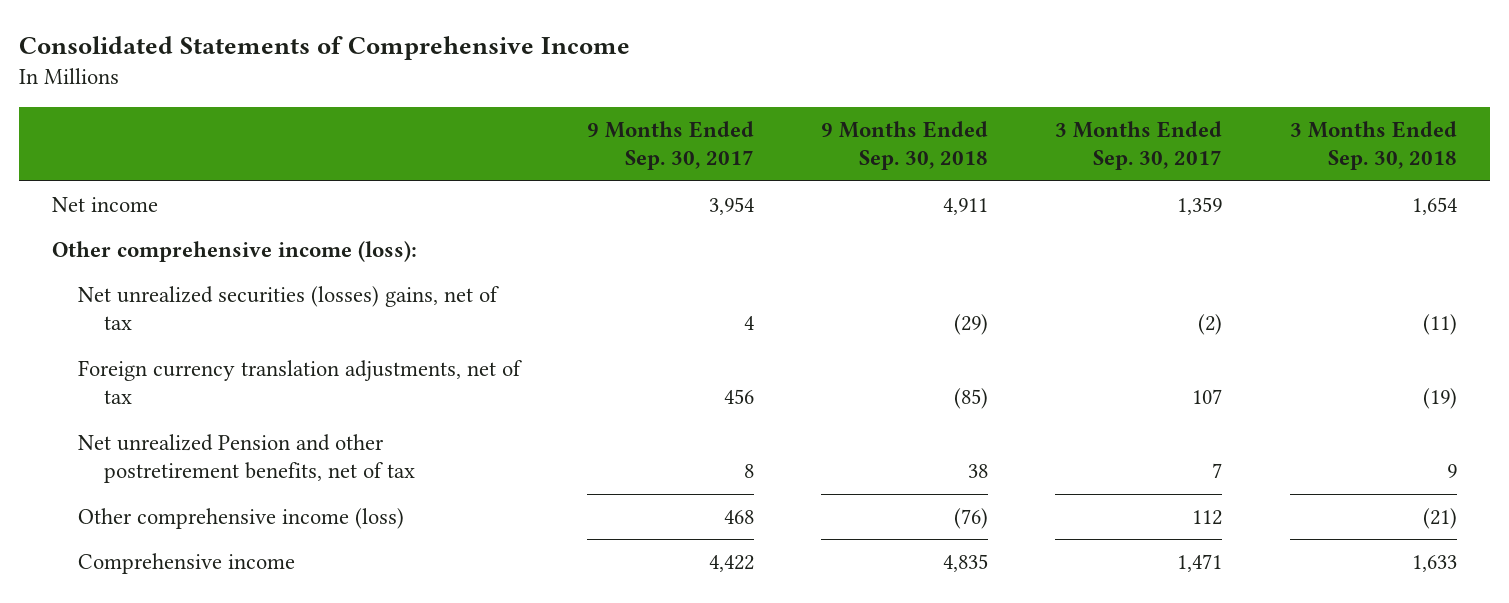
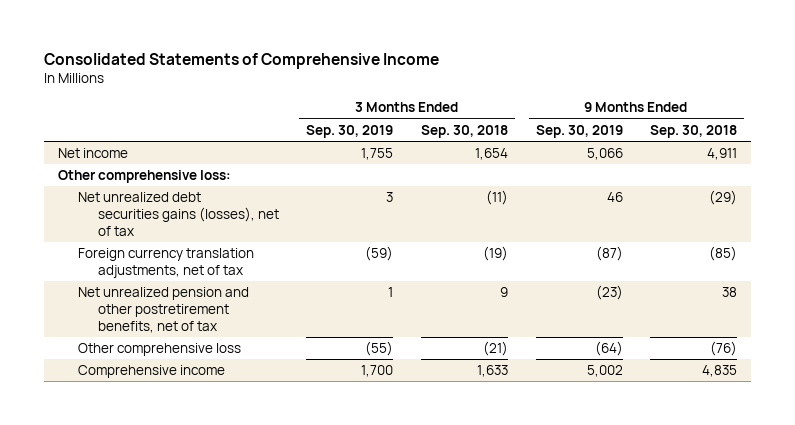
[587,120,755,171] 9 Months Ended Sep. 30, 2017 -> none
[1055,120,1223,171] 3 Months Ended Sep. 30, 2017 -> none
none -> [306,124,394,138] Sep. 30, 2019
none -> [535,124,623,138] Sep. 30, 2019
[52,241,418,263] Other comprehensive income (loss): -> [58,170,232,184] Other comprehensive loss:
[78,286,500,331] Net unrealized securities (losses) gains, net of tax -> [78,192,279,236] Net unrealized debt securities gains (losses), net of tax
[78,434,416,484] Net unrealized Pension and other postretirement benefits, net of tax -> [78,287,250,333] Net unrealized pension and other postretirement benefits, net of tax
[78,508,405,530] Other comprehensive income (loss) -> [78,343,242,357] Other comprehensive loss

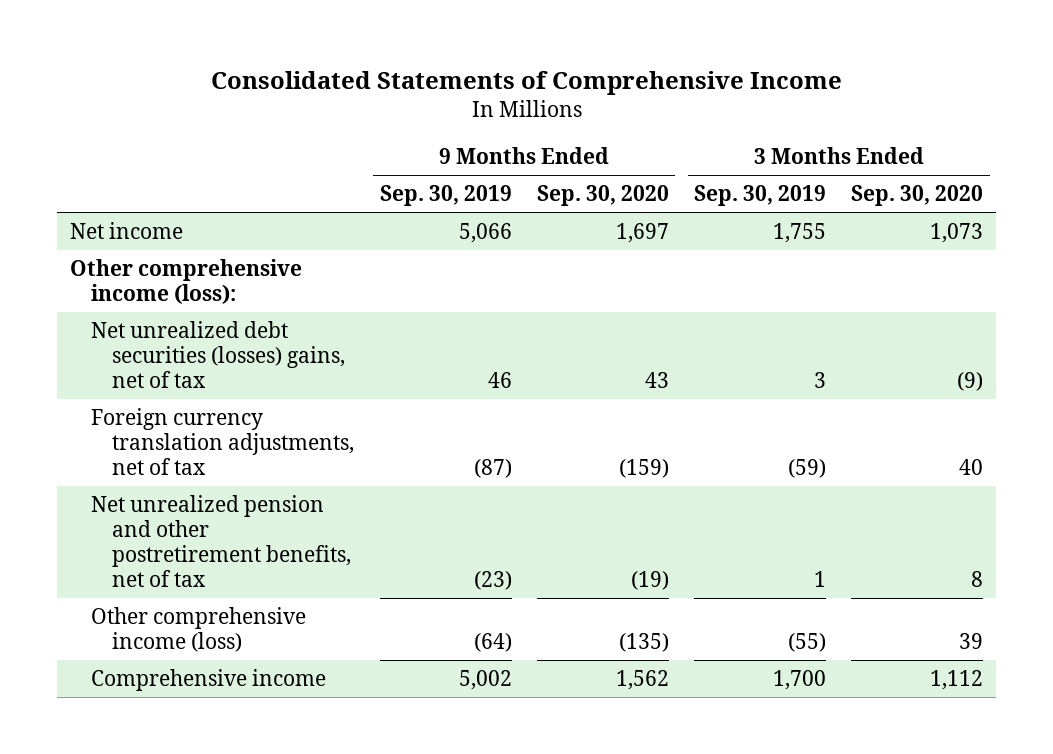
[420,124,508,138] Sep. 30, 2018 -> none
[650,124,738,138] Sep. 30, 2018 -> none
none -> [536,185,669,207] Sep. 30, 2020
none -> [851,185,984,207] Sep. 30, 2020
[58,170,232,184] Other comprehensive loss: -> [69,258,302,304] Other comprehensive income (loss):
[78,192,279,236] Net unrealized debt securities gains (losses), net of tax -> [90,320,346,388] Net unrealized debt securities (losses) gains, net of tax
[78,343,242,357] Other comprehensive loss -> [90,606,306,652] Other comprehensive income (loss)

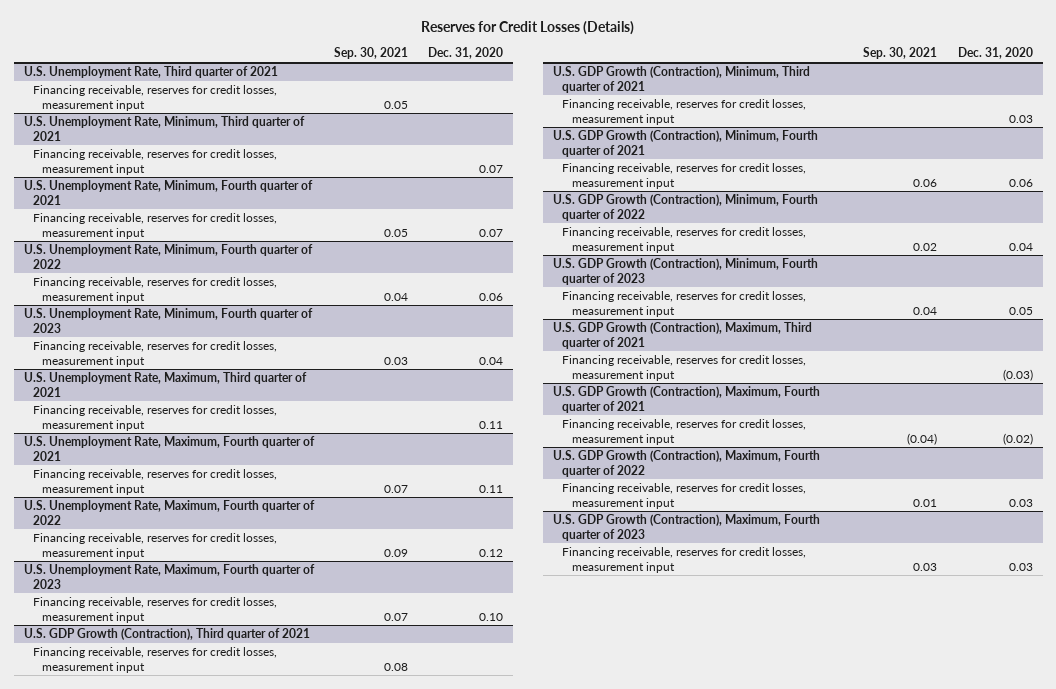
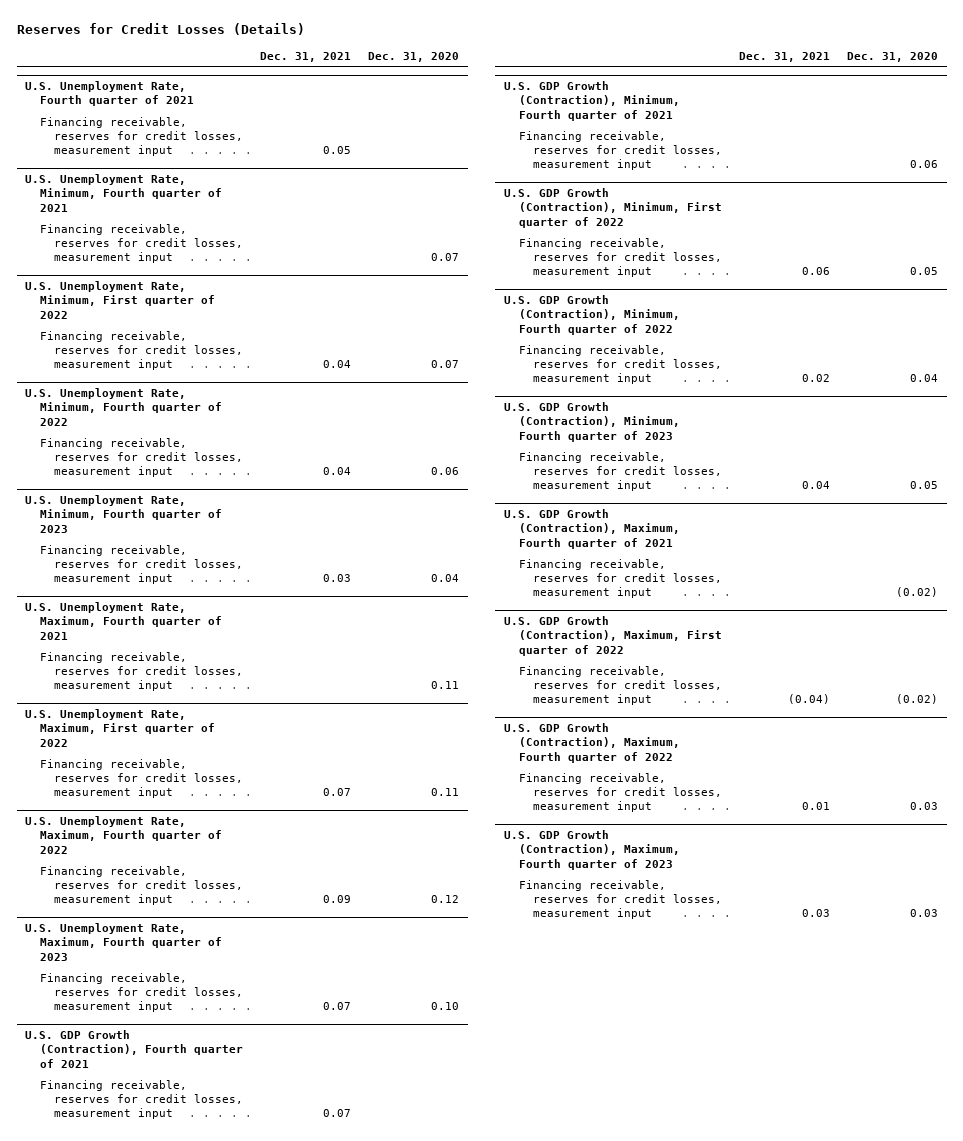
[334,47,409,60] Sep. 30, 2021 -> none
none -> [260,51,352,62] Dec. 31, 2021
[23,66,278,79] U.S. Unemployment Rate, Third quarter of 2021 -> [25,81,194,107] U.S. Unemployment Rate, Fourth quarter of 2021
[23,116,305,141] U.S. Unemployment Rate, Minimum, Third quarter of 2021 -> none
[33,149,278,175] Financing receivable, reserves for credit losses, measurement input -> none
none -> [25,281,215,319] U.S. Unemployment Rate, Minimum, First quarter of 2022
none -> [39,330,244,371] Financing receivable, reserves for credit losses, measurement input
[23,372,307,397] U.S. Unemployment Rate, Maximum, Third quarter of 2021 -> none
[33,405,278,431] Financing receivable, reserves for credit losses, measurement input -> none
none -> [25,709,215,747] U.S. Unemployment Rate, Maximum, First quarter of 2022
none -> [39,758,244,799] Financing receivable, reserves for credit losses, measurement input
[23,628,310,641] U.S. GDP Growth (Contraction), Third quarter of 2021 -> [25,1030,243,1068] U.S. GDP Growth (Contraction), Fourth quarter of 2021
[553,66,811,93] U.S. GDP Growth (Contraction), Minimum, Third quarter of 2021 -> none
[562,99,807,125] Financing receivable, reserves for credit losses, measurement input -> none
none -> [504,188,722,228] U.S. GDP Growth (Contraction), Minimum, First quarter of 2022
none -> [518,237,723,278] Financing receivable, reserves for credit losses, measurement input
[553,322,813,349] U.S. GDP Growth (Contraction), Maximum, Third quarter of 2021 -> none
[562,355,807,381] Financing receivable, reserves for credit losses, measurement input -> none
none -> [504,616,722,656] U.S. GDP Growth (Contraction), Maximum, First quarter of 2022
none -> [518,665,723,706] Financing receivable, reserves for credit losses, measurement input

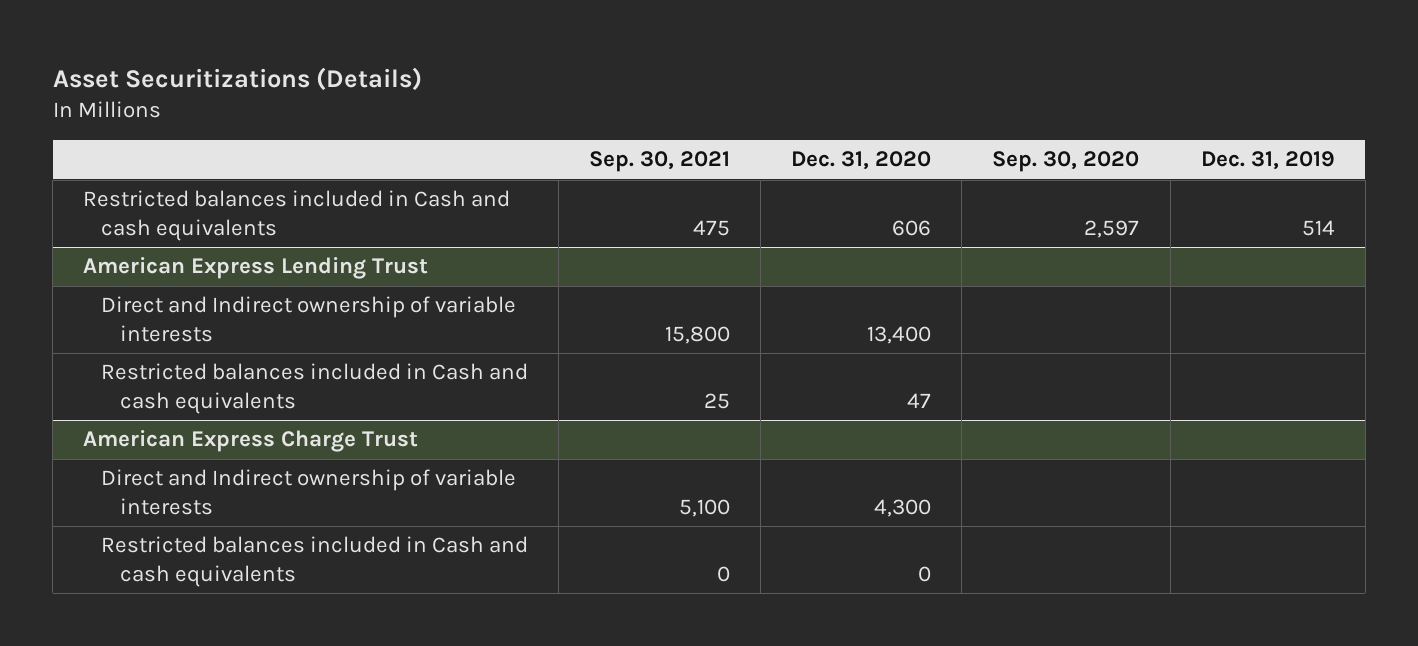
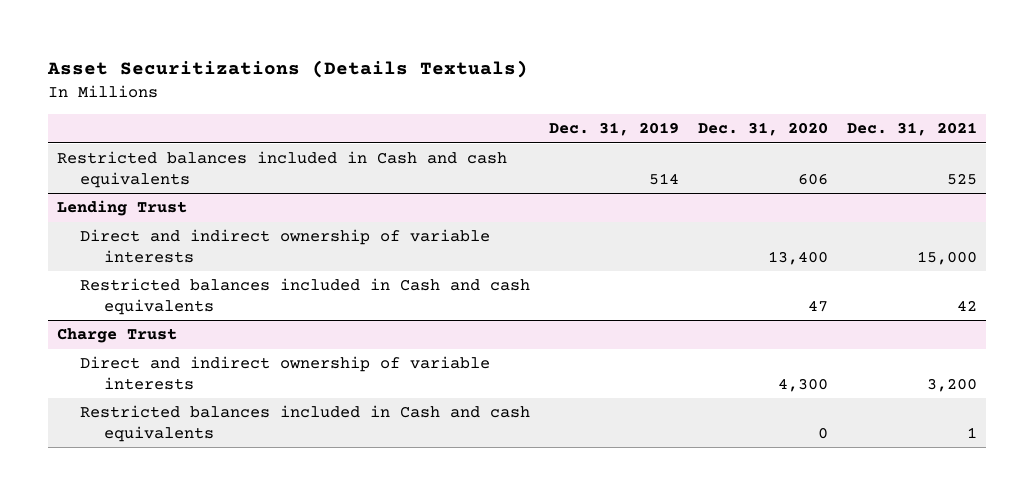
[52,67,422,92] Asset Securitizations (Details) -> [46,59,528,78] Asset Securitizations (Details Textuals)
[589,151,731,173] Sep. 30, 2021 -> none
[992,151,1140,173] Sep. 30, 2020 -> none
none -> [846,122,977,137] Dec. 31, 2021
[83,257,429,280] American Express Lending Trust -> [56,200,187,217] Lending Trust
[101,296,517,343] Direct and Indirect ownership of variable interests -> [80,229,491,263] Direct and indirect ownership of variable interests
[83,430,419,453] American Express Charge Trust -> [56,328,177,344] Charge Trust
[101,469,517,516] Direct and Indirect ownership of variable interests -> [80,356,491,390] Direct and indirect ownership of variable interests

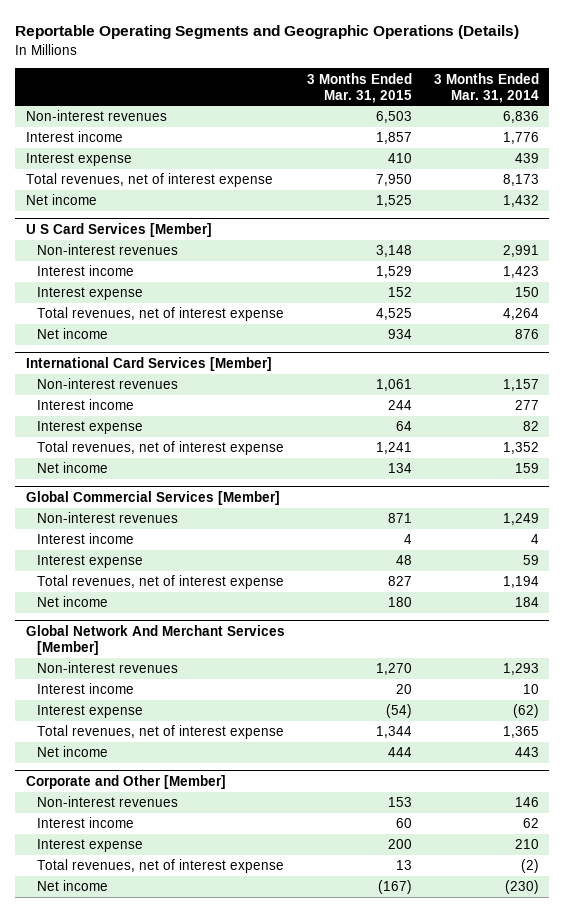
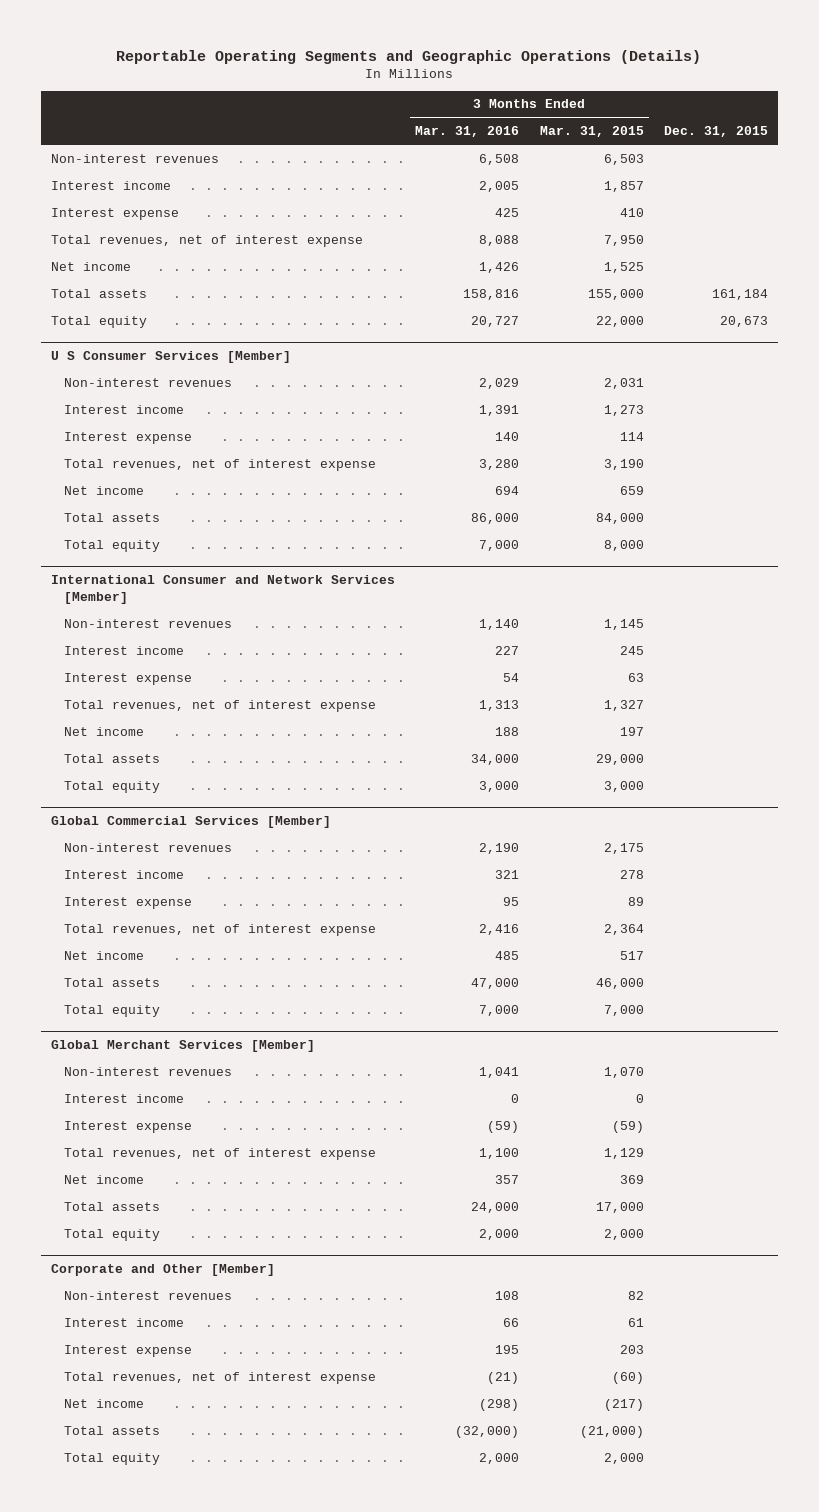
[433,72,539,103] 3 Months Ended Mar. 31, 2014 -> none
none -> [415,126,520,138] Mar. 31, 2016
none -> [664,126,769,138] Dec. 31, 2015
none -> [50,288,147,298] Total assets
none -> [50,315,147,328] Total equity
[26,223,213,238] U S Card Services [Member] -> [50,350,291,363] U S Consumer Services [Member]
[375,245,412,258] 3,148 -> [603,377,644,389] 2,031
[375,266,412,279] 1,529 -> [603,404,644,416] 1,273
[387,287,412,298] 152 -> [619,431,644,441] 114
[375,308,412,321] 4,525 -> [603,458,644,470] 3,190
[387,329,412,340] 934 -> [619,485,644,495] 659
none -> [64,512,161,522] Total assets
none -> [64,539,161,552] Total equity
[26,357,273,372] International Card Services [Member] -> [50,574,395,604] International Consumer and Network Services [Member]
[375,379,412,392] 1,061 -> [603,618,644,630] 1,145
[387,400,412,411] 244 -> [619,645,644,655] 245
[395,421,412,432] 64 -> [627,672,644,682] 63
[375,442,412,455] 1,241 -> [603,699,644,711] 1,327
[387,463,412,474] 134 -> [619,726,644,736] 197
none -> [64,753,161,763] Total assets
none -> [64,780,161,793] Total equity
[387,513,412,524] 871 -> [603,842,644,854] 2,175
[403,534,412,545] 4 -> [619,869,644,879] 278
[395,555,412,566] 48 -> [627,896,644,906] 89
[387,576,412,587] 827 -> [603,923,644,935] 2,364
[387,597,412,608] 180 -> [619,950,644,960] 517
none -> [64,977,161,987] Total assets
none -> [64,1004,161,1017] Total equity
[26,625,286,656] Global Network And Merchant Services [Member] -> [50,1039,315,1052] Global Merchant Services [Member]
[375,663,412,676] 1,270 -> [603,1066,644,1078] 1,070
[395,684,412,695] 20 -> [635,1093,644,1103] 0
[385,704,412,719] (54) -> [611,1120,644,1133] (59)
[375,726,412,739] 1,344 -> [603,1147,644,1159] 1,129
[387,747,412,758] 444 -> [619,1174,644,1184] 369
none -> [64,1201,161,1211] Total assets
none -> [64,1228,161,1241] Total equity
[387,797,412,808] 153 -> [627,1290,644,1300] 82
[395,818,412,829] 60 -> [627,1317,644,1327] 61
[387,839,412,850] 200 -> [619,1344,644,1354] 203
[395,860,412,871] 13 -> [611,1371,644,1384] (60)
[377,880,412,895] (167) -> [603,1398,644,1411] (217)
none -> [64,1425,161,1435] Total assets
none -> [64,1452,161,1465] Total equity

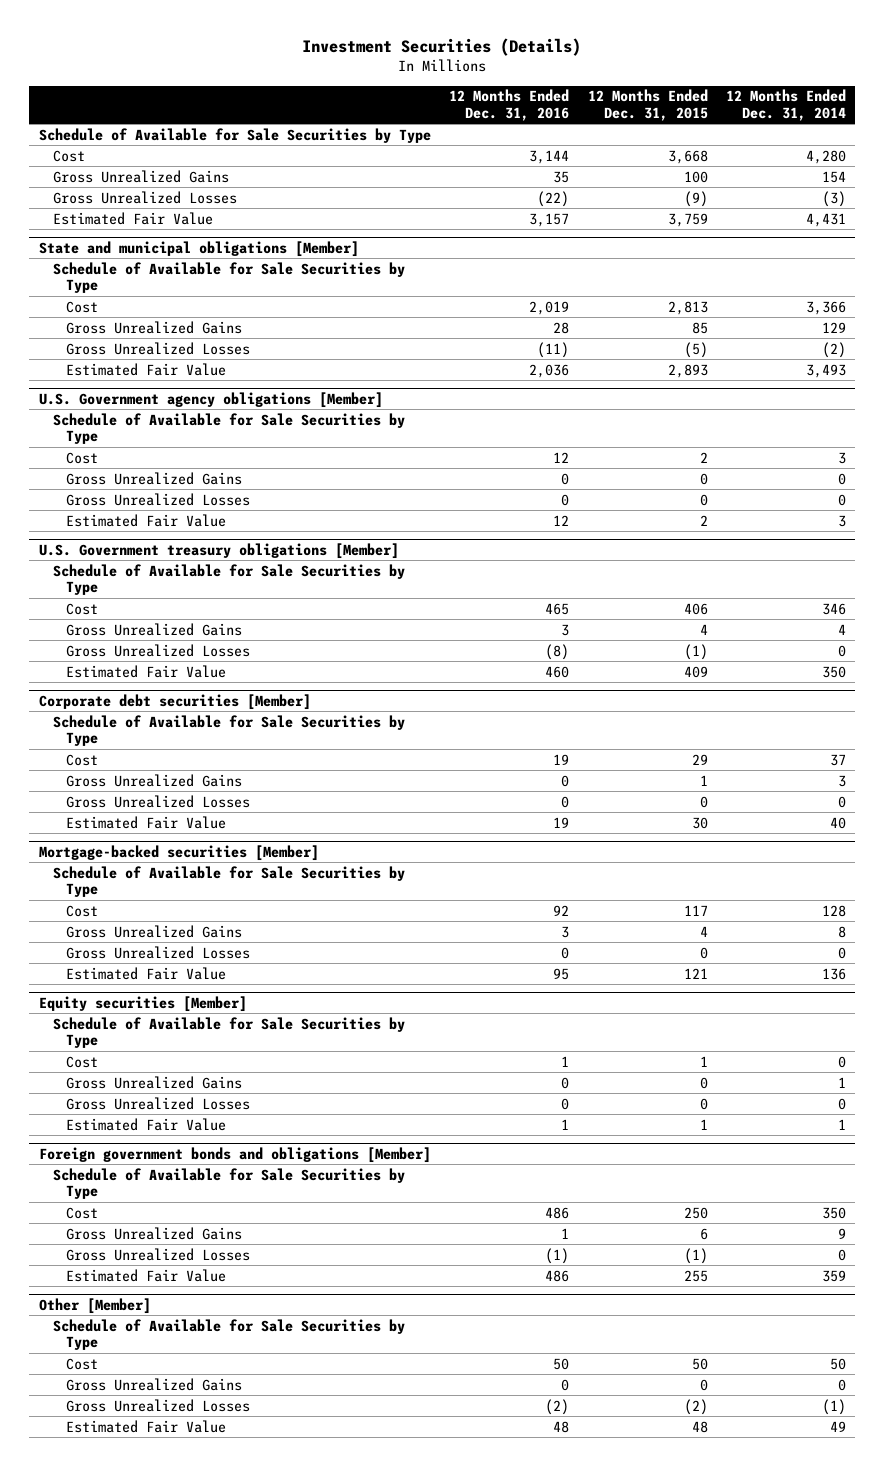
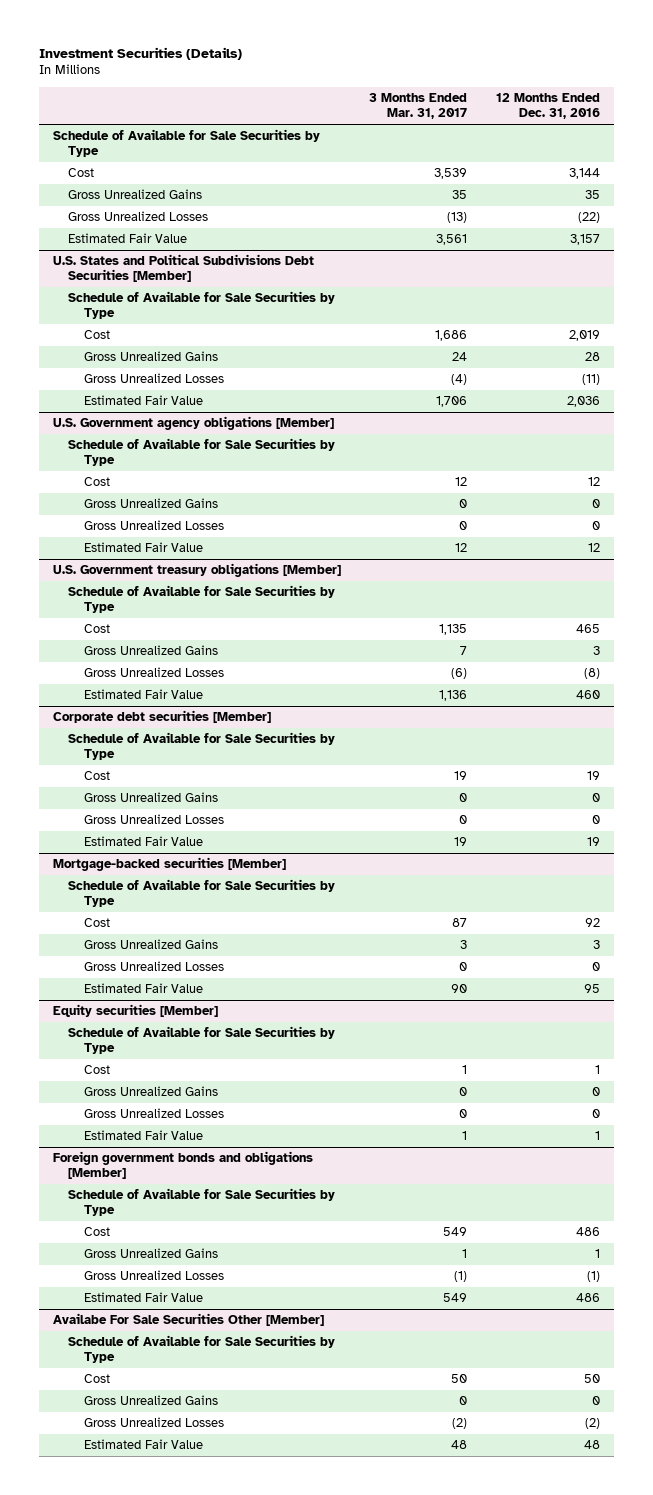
[587,89,708,121] 12 Months Ended Dec. 31, 2015 -> none
[726,89,847,121] 12 Months Ended Dec. 31, 2014 -> none
none -> [369,93,468,120] 3 Months Ended Mar. 31, 2017
[38,240,359,257] State and municipal obligations [Member] -> [52,254,314,283] U.S. States and Political Subdivisions Debt Securities [Member]
[38,1297,151,1314] Other [Member] -> [52,1313,324,1327] Availabe For Sale Securities Other [Member]

